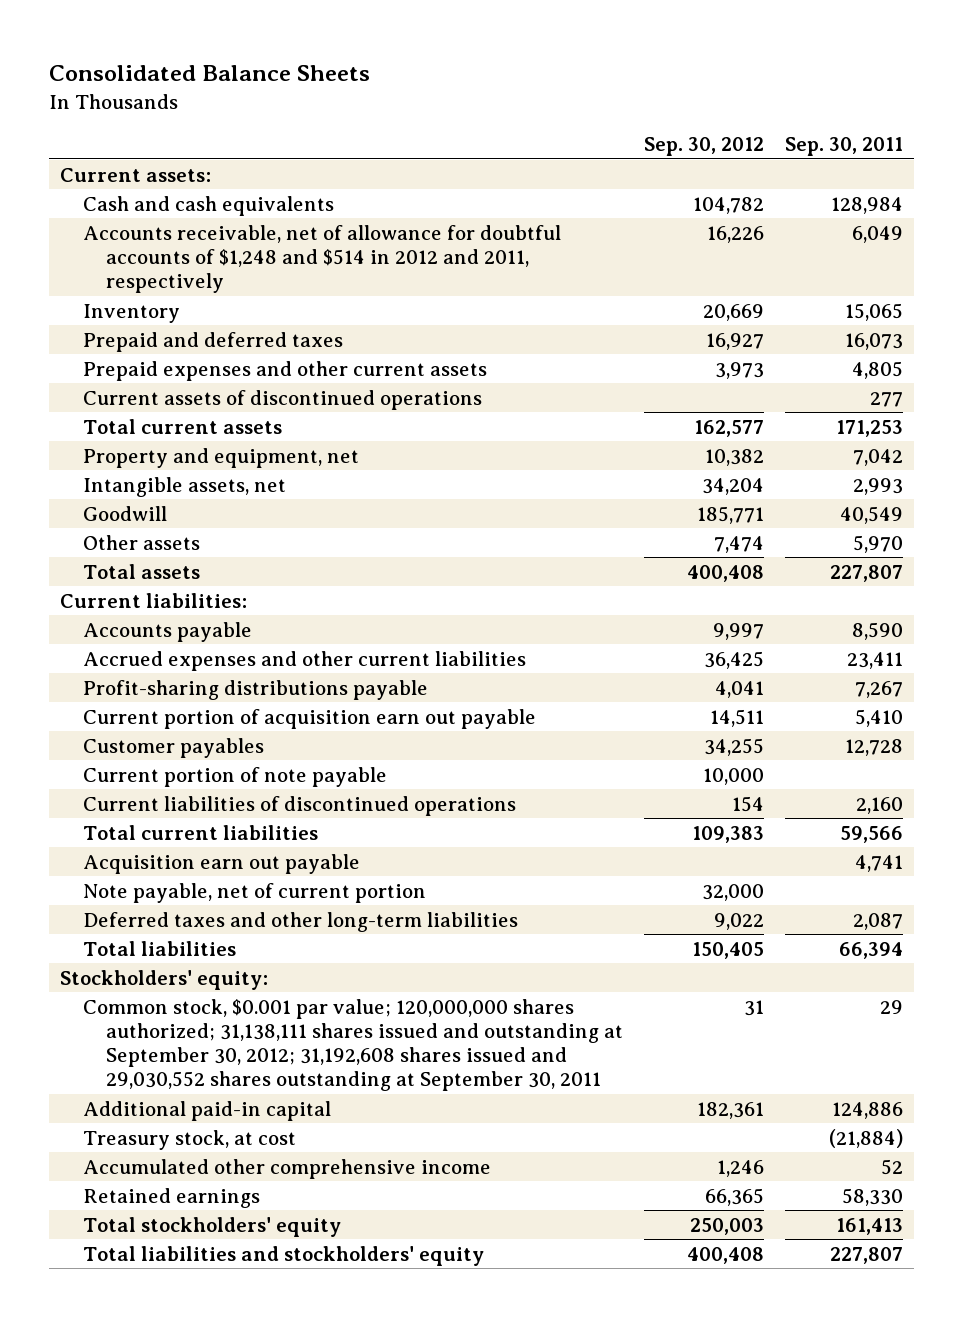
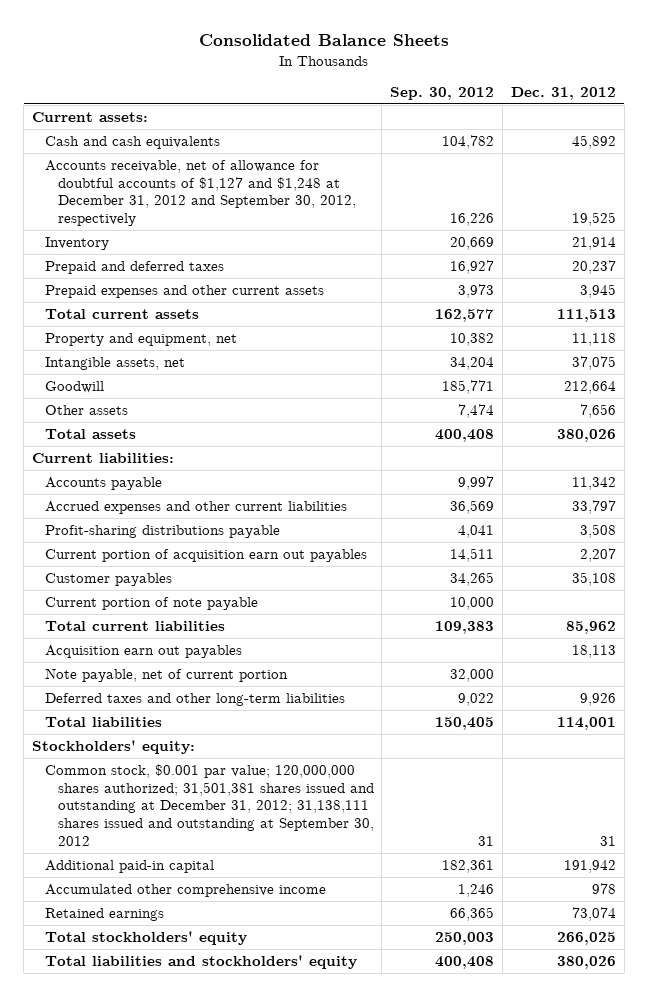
[785,136,904,156] Sep. 30, 2011 -> none
none -> [510,86,616,100] Dec. 31, 2012
[82,224,561,293] Accounts receivable, net of allowance for doubtful accounts of $1,248 and $514 in 2012 and 2011, respectively -> [44,159,356,227] Accounts receivable, net of allowance for doubtful accounts of $1,127 and $1,248 at December 31, 2012 and September 30, 2012, respectively
[82,389,482,410] Current assets of discontinued operations -> none
[704,650,765,669] 36,425 -> [450,499,495,514] 36,569
[82,708,536,729] Current portion of acquisition earn out payable -> [44,548,367,562] Current portion of acquisition earn out payables
[704,737,765,756] 34,255 -> [450,571,495,586] 34,265
[82,795,516,816] Current liabilities of discontinued operations -> none
[82,853,360,874] Acquisition earn out payable -> [44,644,242,658] Acquisition earn out payables
[82,998,623,1092] Common stock, $0.001 par value; 120,000,000 shares authorized; 31,138,111 shares issued and outstanding at September 30, 2012; 31,192,608 shares issued and 29,030,552 shares outstanding at September 30, 2011 -> [44,763,374,846] Common stock, $0.001 par value; 120,000,000 shares authorized; 31,501,381 shares issued and outstanding at December 31, 2012; 31,138,111 shares issued and outstanding at September 30, 2012
[82,1129,296,1150] Treasury stock, at cost -> none

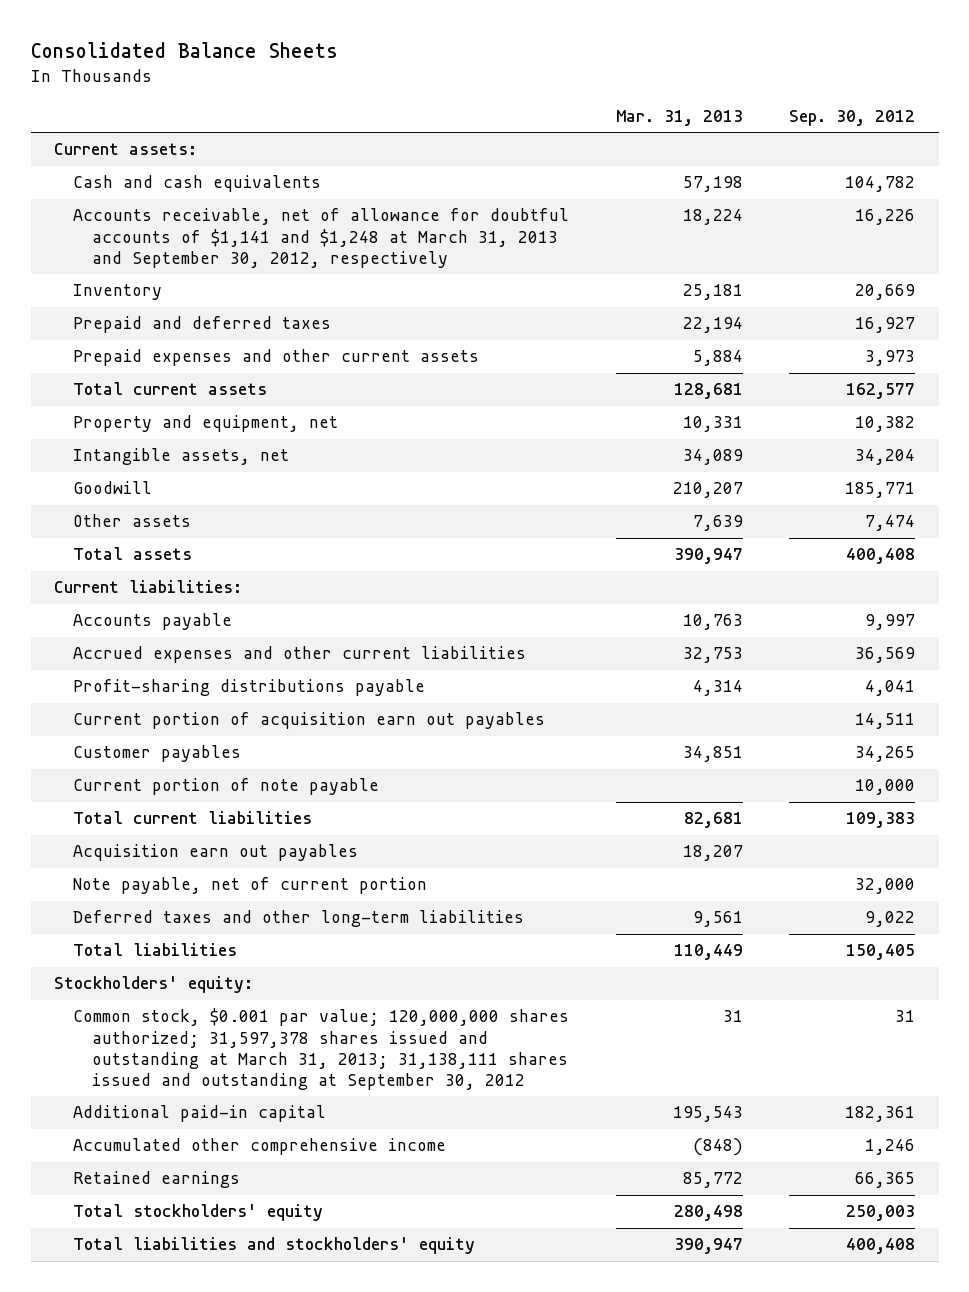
[510,86,616,100] Dec. 31, 2012 -> none
none -> [615,109,743,126] Mar. 31, 2013
[44,159,356,227] Accounts receivable, net of allowance for doubtful accounts of $1,127 and $1,248 at December 31, 2012 and September 30, 2012, respectively -> [72,208,569,268] Accounts receivable, net of allowance for doubtful accounts of $1,141 and $1,248 at March 31, 2013 and September 30, 2012, respectively
[44,763,374,846] Common stock, $0.001 par value; 120,000,000 shares authorized; 31,501,381 shares issued and outstanding at December 31, 2012; 31,138,111 shares issued and outstanding at September 30, 2012 -> [72,1008,569,1091] Common stock, $0.001 par value; 120,000,000 shares authorized; 31,597,378 shares issued and outstanding at March 31, 2013; 31,138,111 shares issued and outstanding at September 30, 2012

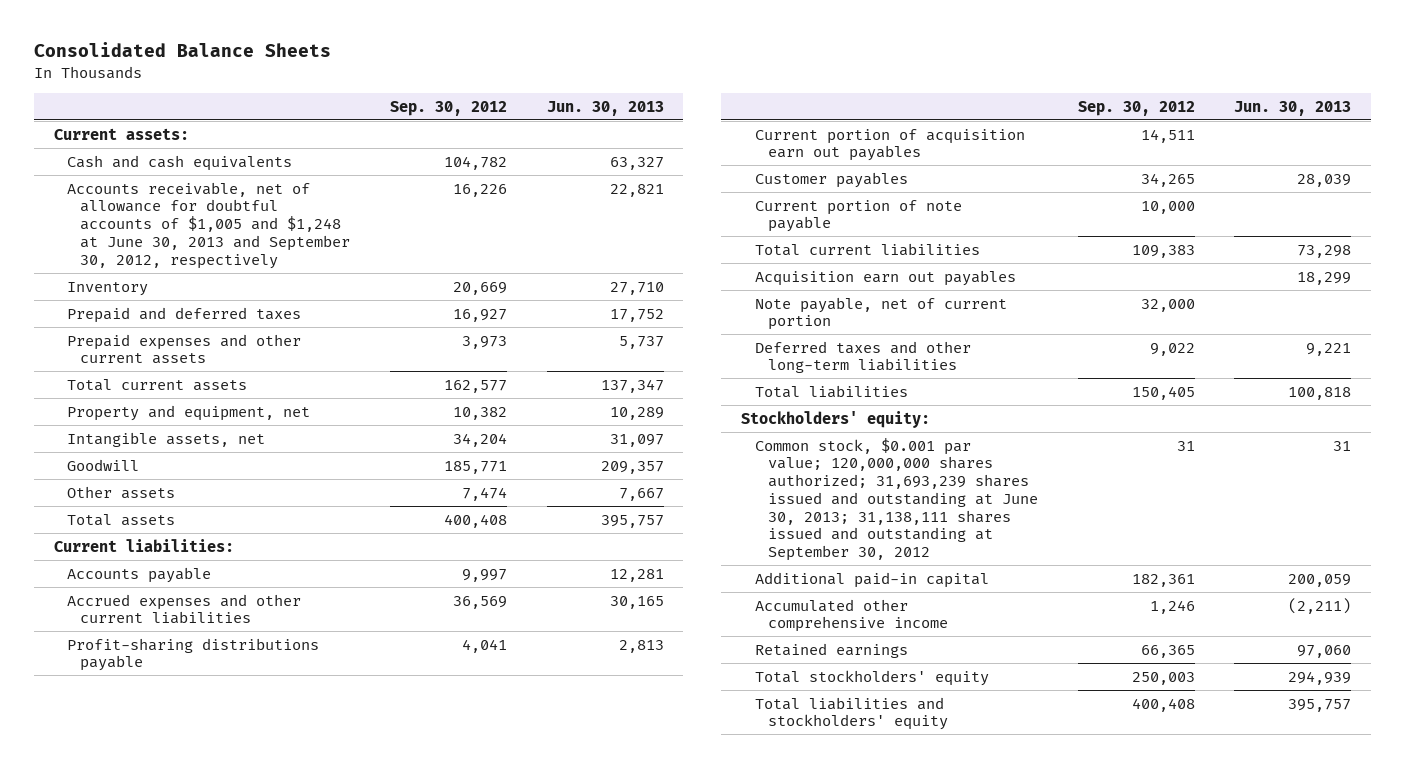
[615,109,743,126] Mar. 31, 2013 -> none
none -> [546,100,664,116] Jun. 30, 2013
[72,208,569,268] Accounts receivable, net of allowance for doubtful accounts of $1,141 and $1,248 at March 31, 2013 and September 30, 2012, respectively -> [66,181,351,269] Accounts receivable, net of allowance for doubtful accounts of $1,005 and $1,248 at June 30, 2013 and September 30, 2012, respectively
[72,1008,569,1091] Common stock, $0.001 par value; 120,000,000 shares authorized; 31,597,378 shares issued and outstanding at March 31, 2013; 31,138,111 shares issued and outstanding at September 30, 2012 -> [754,437,1038,562] Common stock, $0.001 par value; 120,000,000 shares authorized; 31,693,239 shares issued and outstanding at June 30, 2013; 31,138,111 shares issued and outstanding at September 30, 2012

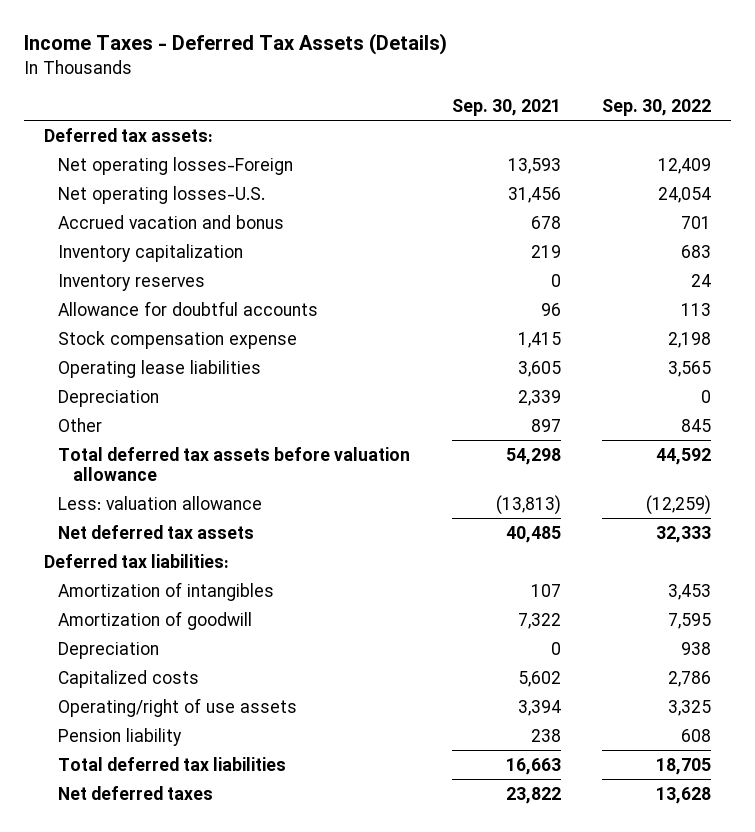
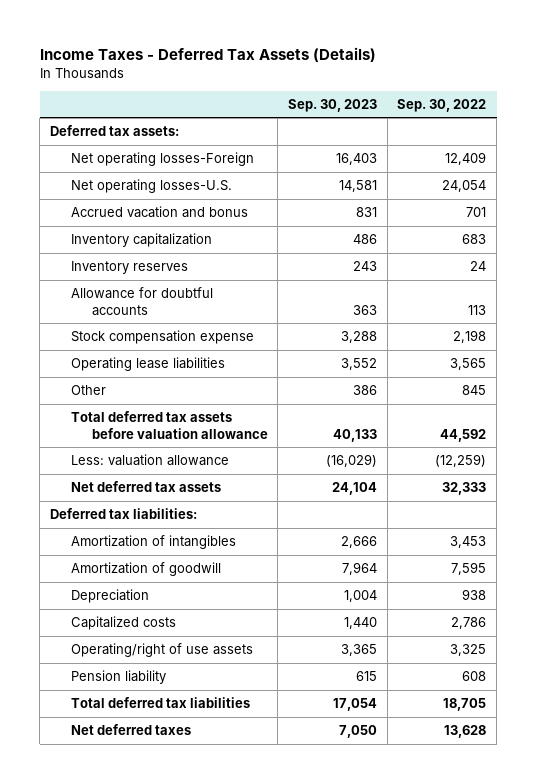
[451,98,561,116] Sep. 30, 2021 -> none
none -> [288,98,378,112] Sep. 30, 2023
[58,389,160,407] Depreciation -> none

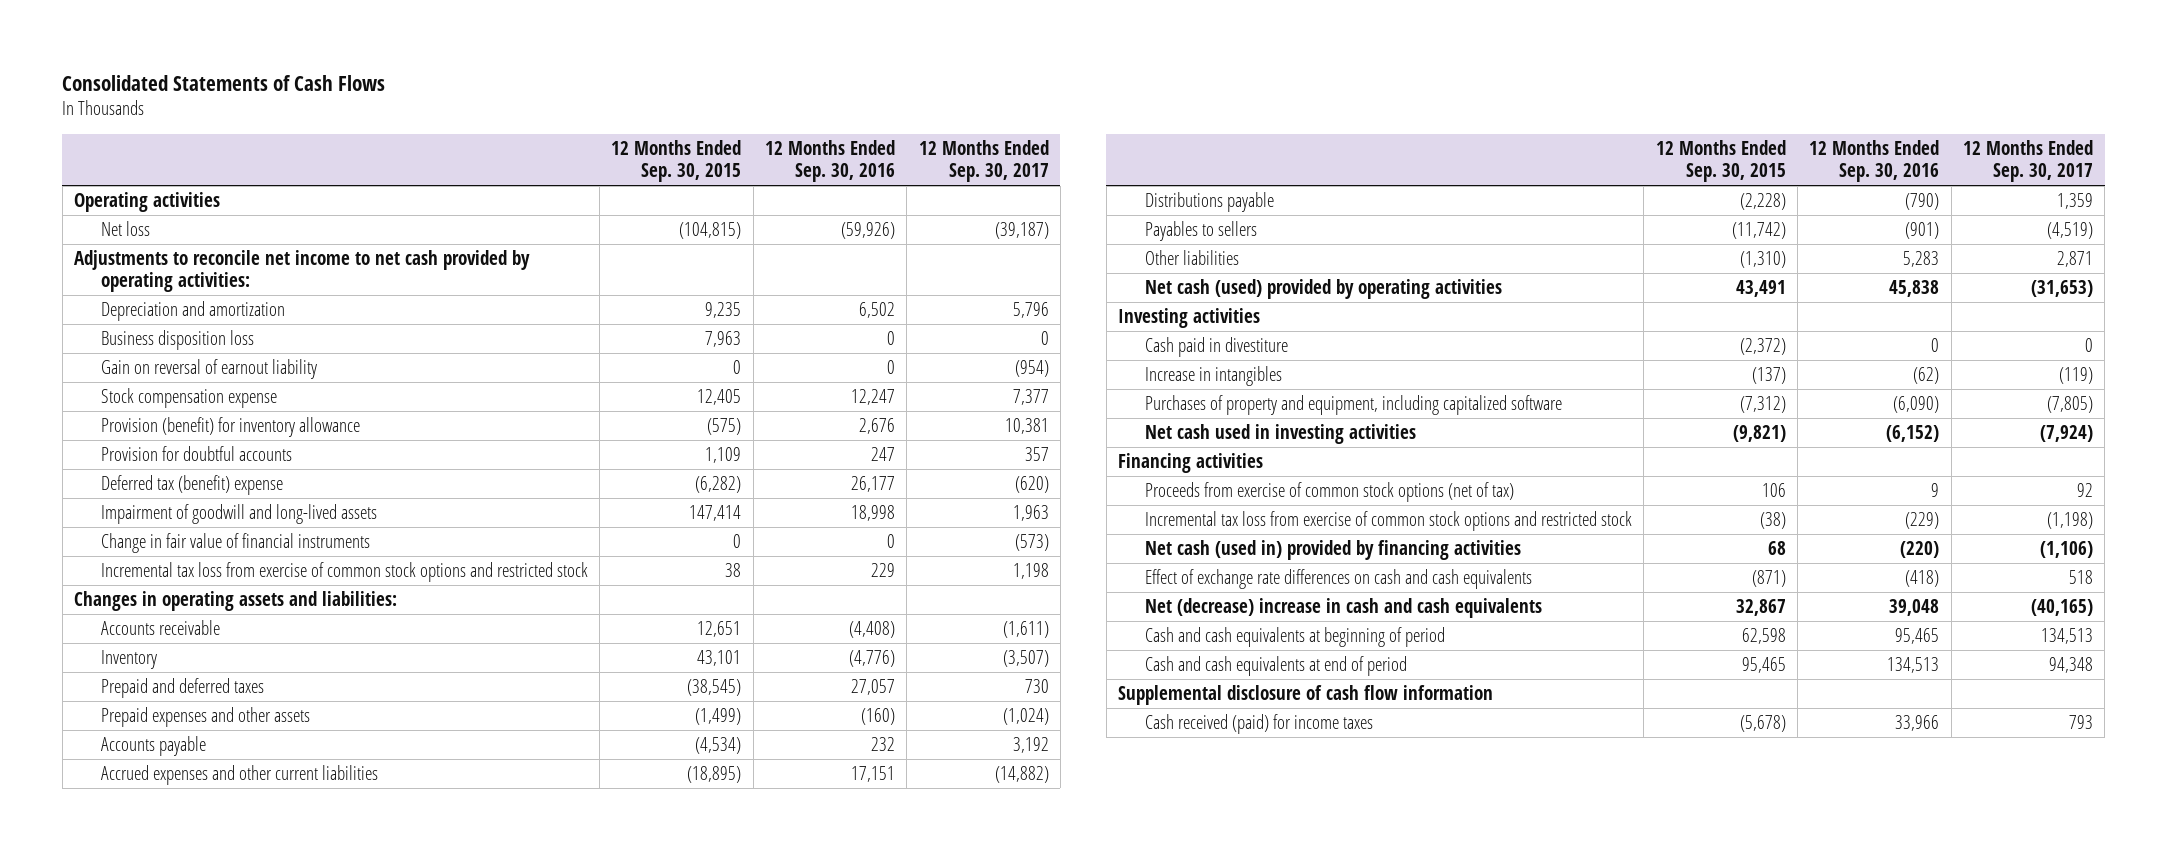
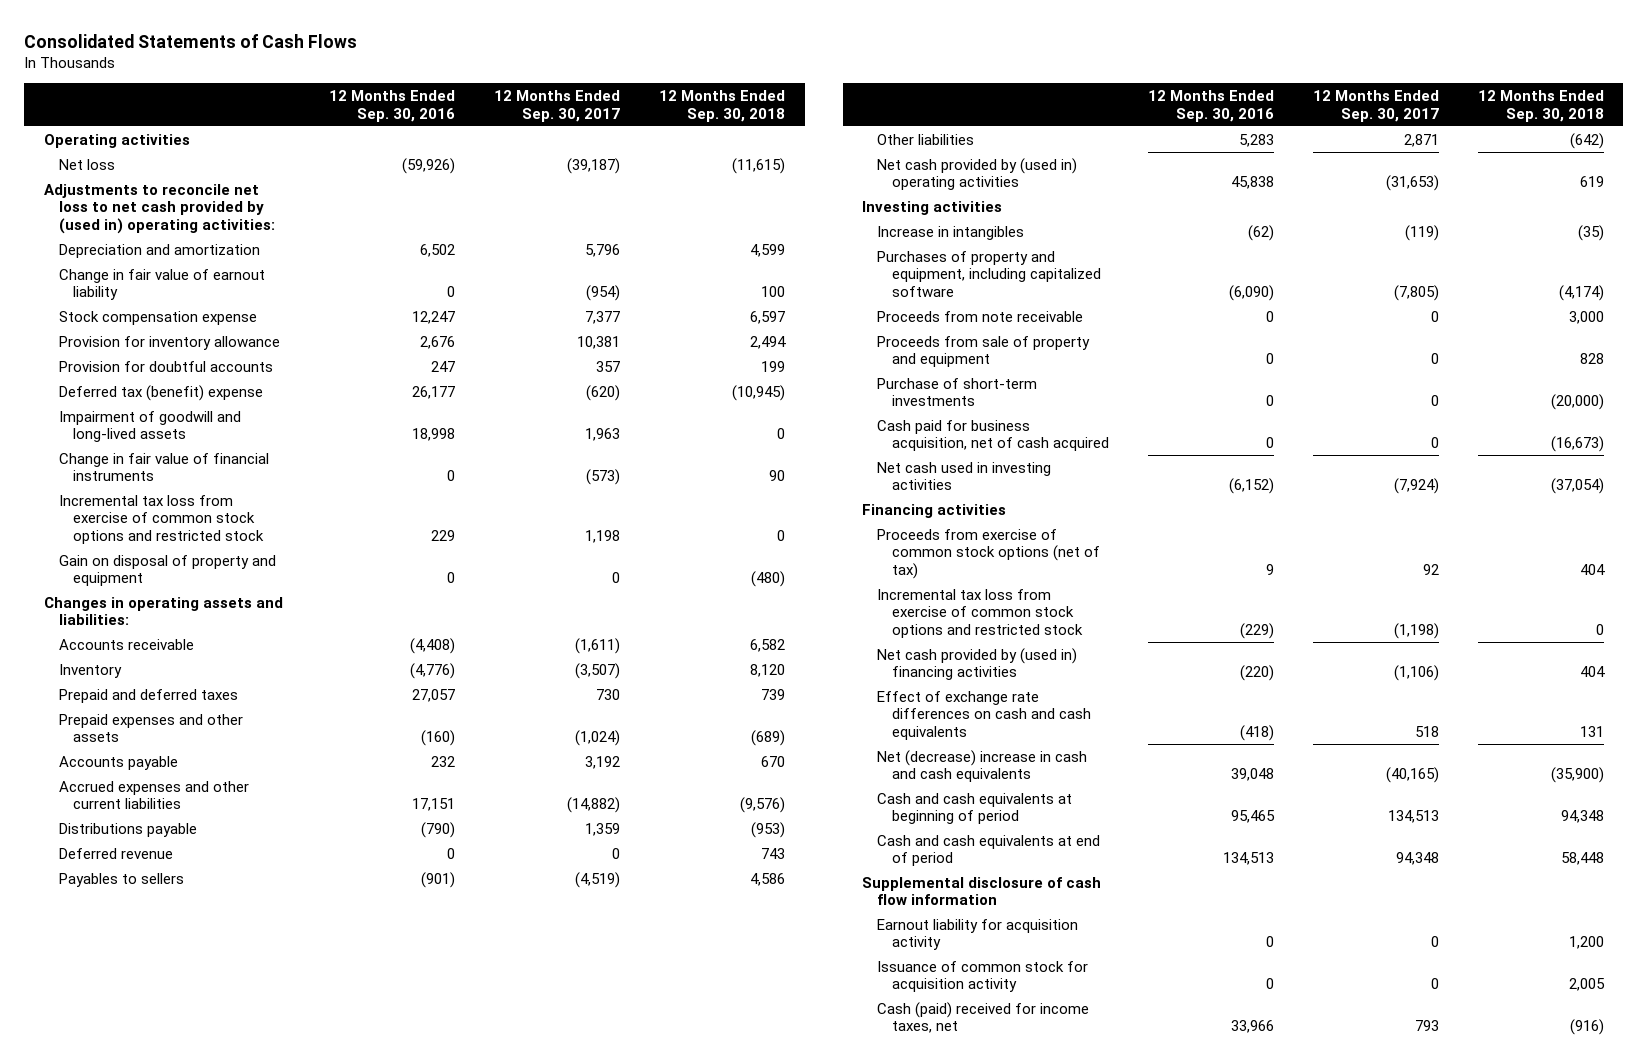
[611,139,742,182] 12 Months Ended Sep. 30, 2015 -> none
none -> [659,90,786,122] 12 Months Ended Sep. 30, 2018
[73,250,530,293] Adjustments to reconcile net income to net cash provided by operating activities: -> [44,183,275,234] Adjustments to reconcile net loss to net cash provided by (used in) operating activities:
[100,330,254,351] Business disposition loss -> none
[100,359,317,380] Gain on reversal of earnout liability -> [58,268,265,301] Change in fair value of earnout liability
[100,417,360,438] Provision (benefit) for inventory allowance -> [58,335,280,350] Provision for inventory allowance
none -> [58,554,276,587] Gain on disposal of property and equipment
none -> [58,847,173,859] Deferred revenue
[1145,279,1503,300] Net cash (used) provided by operating activities -> [876,157,1077,191] Net cash provided by (used in) operating activities
[1145,337,1289,358] Cash paid in divestiture -> none
none -> [876,310,1083,322] Proceeds from note receivable
none -> [876,335,1090,368] Proceeds from sale of property and equipment
none -> [876,377,1037,407] Purchase of short-term investments
none -> [876,419,1109,452] Cash paid for business acquisition, net of cash acquired
[1145,540,1522,561] Net cash (used in) provided by financing activities -> [876,647,1077,681] Net cash provided by (used in) financing activities
none -> [876,918,1078,951] Earnout liability for acquisition activity
none -> [876,960,1088,993] Issuance of common stock for acquisition activity
[1145,714,1374,735] Cash received (paid) for income taxes -> [876,1001,1089,1034] Cash (paid) received for income taxes, net

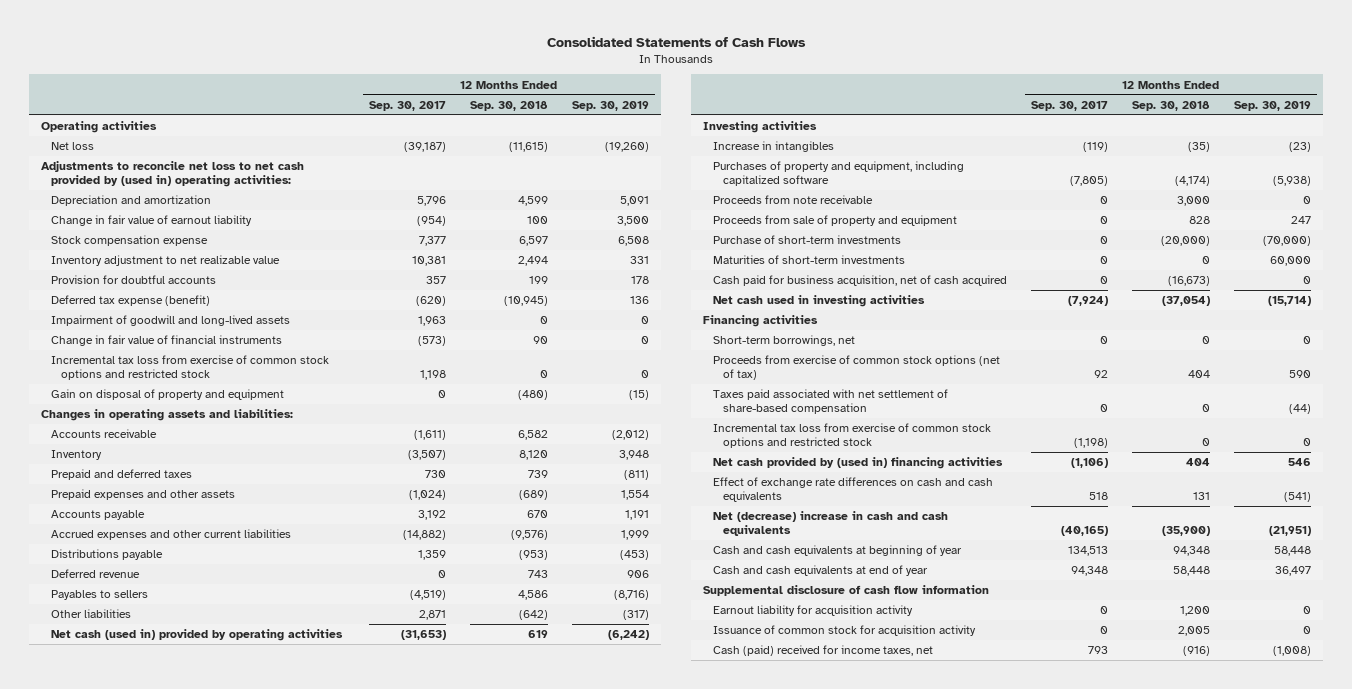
[329,90,456,122] 12 Months Ended Sep. 30, 2016 -> none
none -> [572,100,650,111] Sep. 30, 2019
[58,335,280,350] Provision for inventory allowance -> [50,255,280,267] Inventory adjustment to net realizable value
[58,384,263,401] Deferred tax (benefit) expense -> [50,295,210,307] Deferred tax expense (benefit)
[876,157,1077,191] Net cash provided by (used in) operating activities -> [50,629,343,642] Net cash (used in) provided by operating activities
none -> [712,255,905,265] Maturities of short-term investments
none -> [712,335,855,347] Short-term borrowings, net
none -> [712,389,948,415] Taxes paid associated with net settlement of share-based compensation
[876,792,1072,825] Cash and cash equivalents at beginning of period -> [712,545,962,557] Cash and cash equivalents at beginning of year
[876,834,1100,867] Cash and cash equivalents at end of period -> [712,565,928,577] Cash and cash equivalents at end of year

